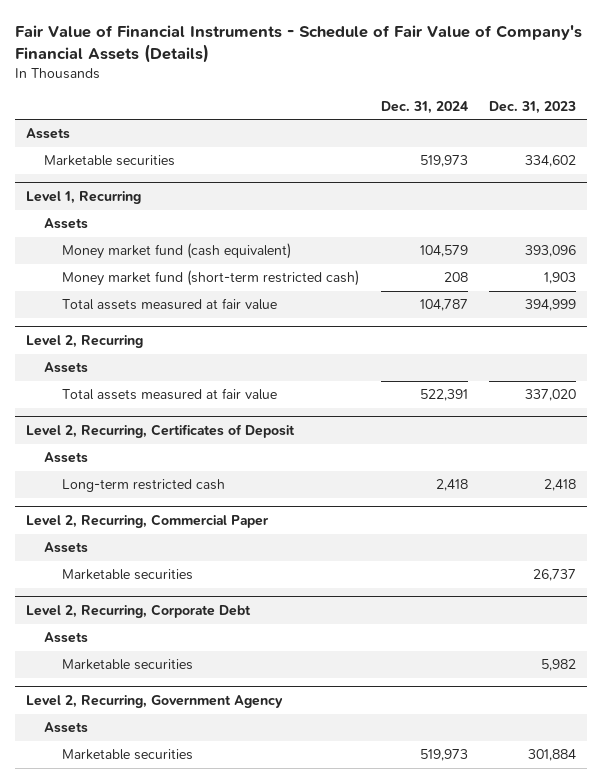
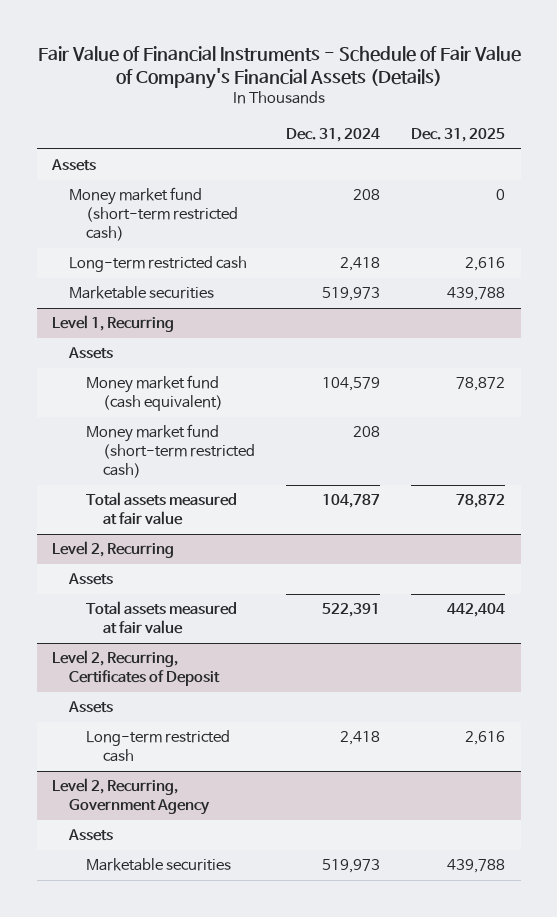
[488,100,576,114] Dec. 31, 2023 -> none
none -> [411,127,506,142] Dec. 31, 2025
none -> [69,187,239,242] Money market fund (short-term restricted cash)
none -> [69,256,248,273] Long-term restricted cash
[25,514,269,529] Level 2, Recurring, Commercial Paper -> none
[44,542,89,554] Assets -> none
[62,569,194,581] Marketable securities -> none
[25,604,251,619] Level 2, Recurring, Corporate Debt -> none
[44,632,89,644] Assets -> none
[62,659,194,671] Marketable securities -> none

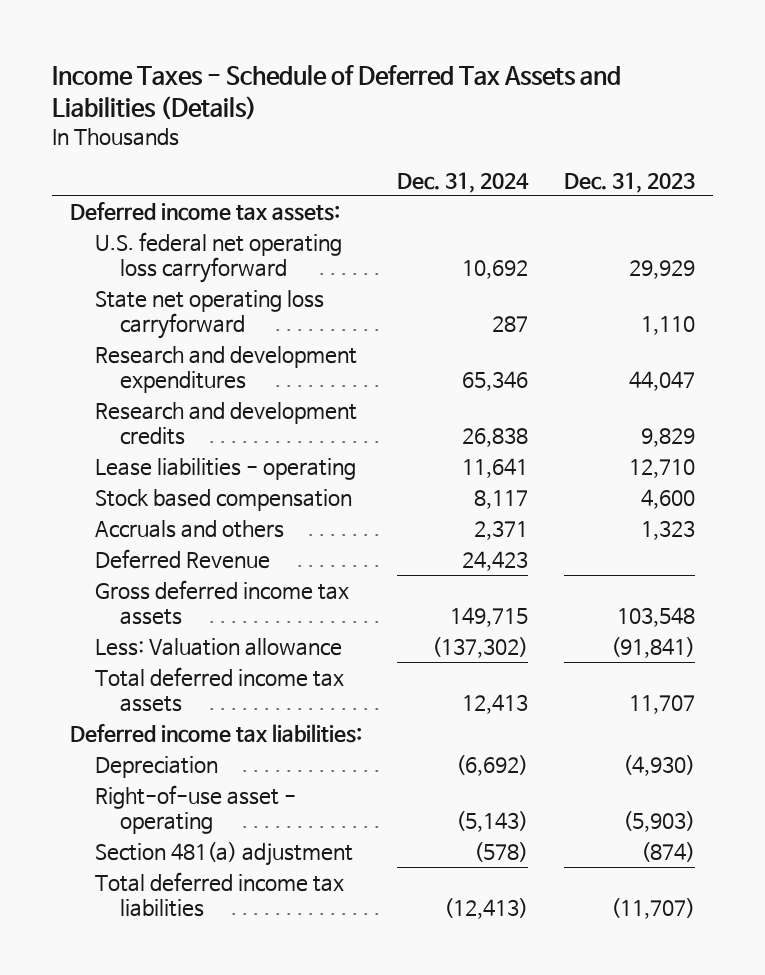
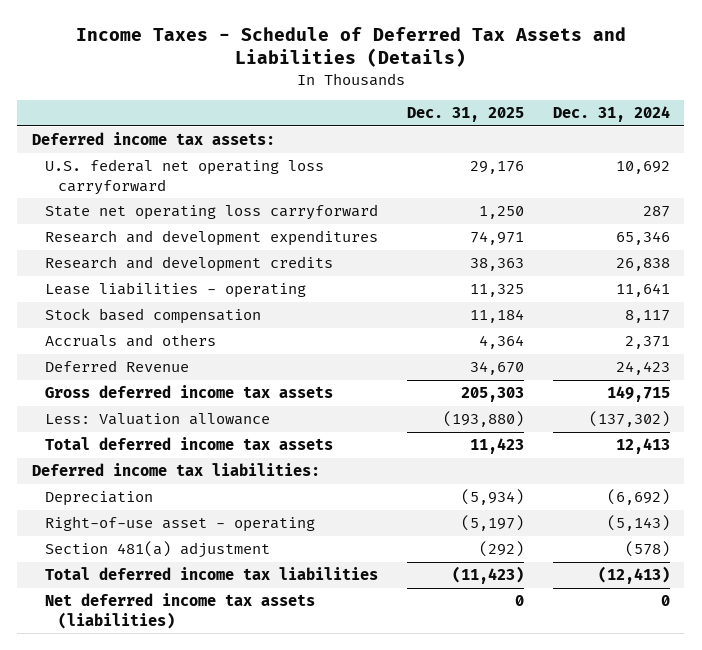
[563,171,695,193] Dec. 31, 2023 -> none
none -> [406,106,524,122] Dec. 31, 2025
none -> [44,593,315,629] Net deferred income tax assets (liabilities)

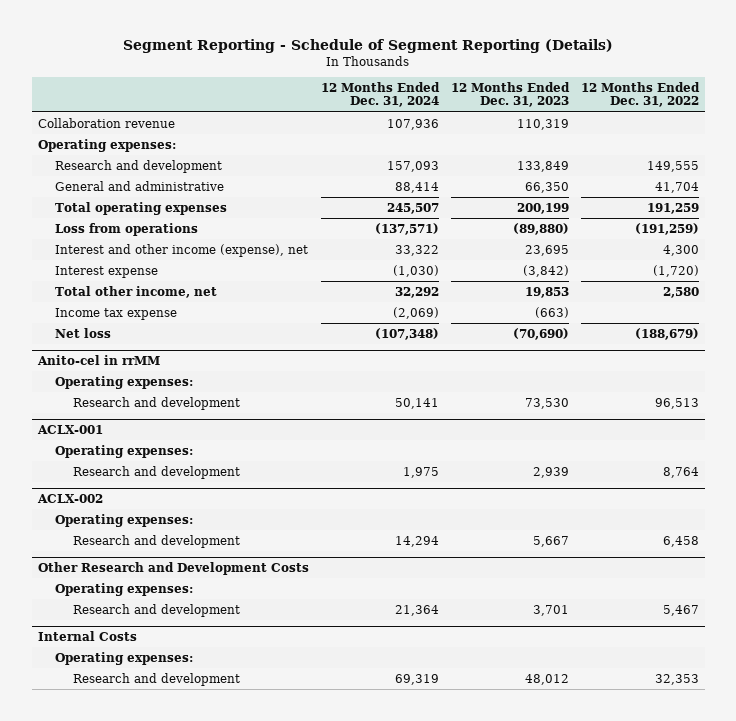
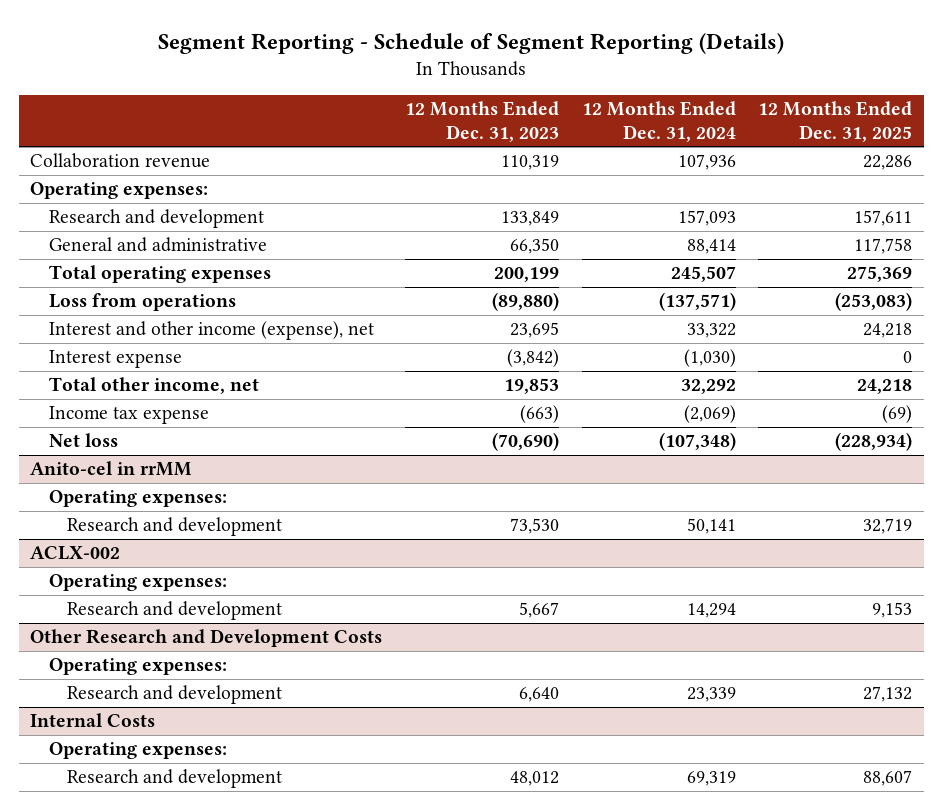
[580,81,700,108] 12 Months Ended Dec. 31, 2022 -> none
none -> [758,101,913,142] 12 Months Ended Dec. 31, 2025
[36,425,103,435] ACLX-001 -> none
[55,444,194,458] Operating expenses: -> none
[73,465,241,479] Research and development -> none
[394,604,439,616] 21,364 -> [686,687,736,703] 23,339
[532,604,569,616] 3,701 -> [518,687,559,703] 6,640

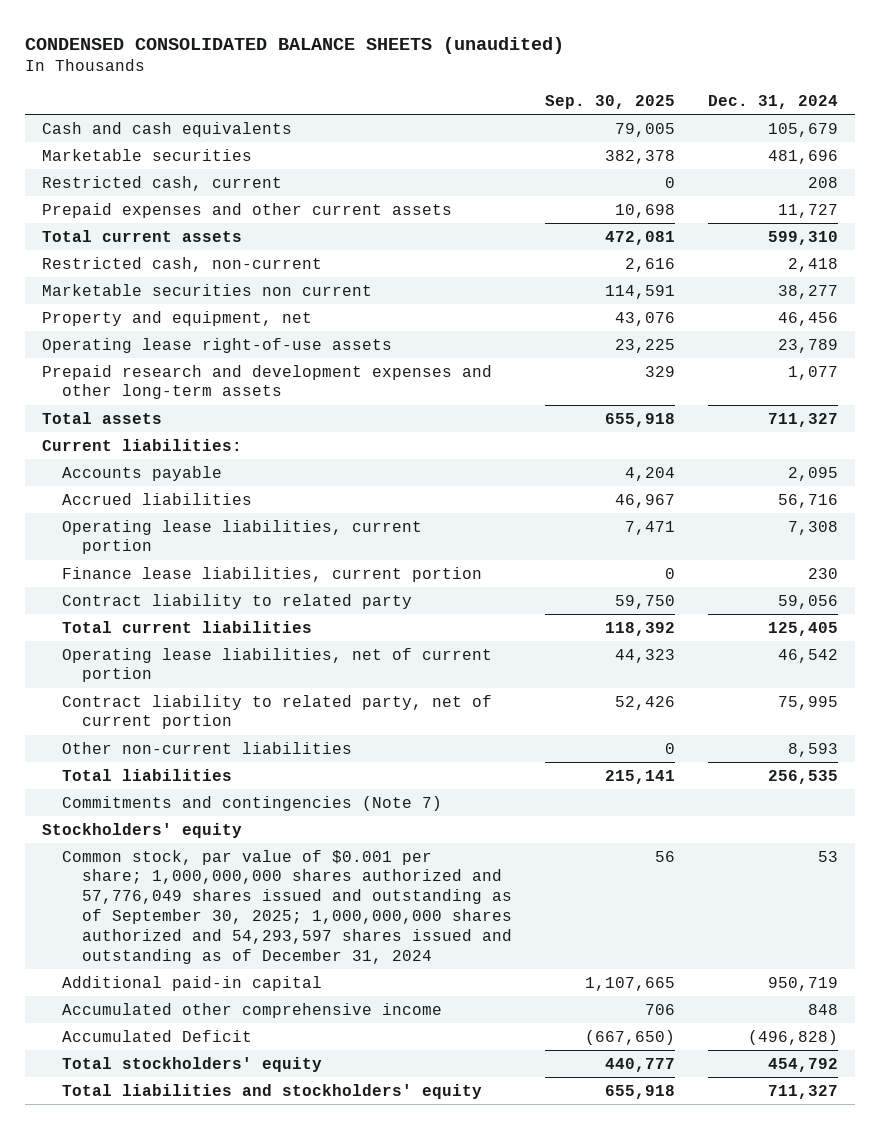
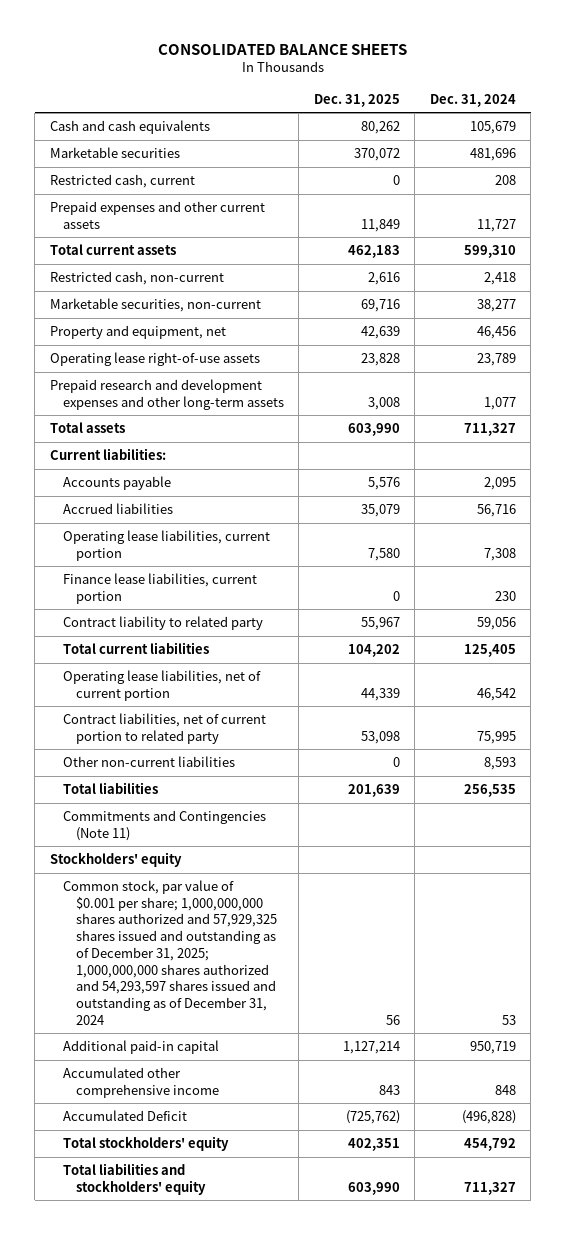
[24,36,564,54] CONDENSED CONSOLIDATED BALANCE SHEETS (unaudited) -> [157,43,407,55] CONSOLIDATED BALANCE SHEETS
[545,95,676,110] Sep. 30, 2025 -> none
none -> [313,93,400,107] Dec. 31, 2025
[41,283,372,296] Marketable securities non current -> [49,298,261,313] Marketable securities, non-current
[61,694,492,730] Contract liability to related party, net of current portion -> [63,713,267,744] Contract liabilities, net of current portion to related party
[61,795,442,811] Commitments and contingencies (Note 7) -> [63,810,267,841] Commitments and Contingencies (Note 11)
[61,849,512,964] Common stock, par value of $0.001 per share; 1,000,000,000 shares authorized and 57,776,049 shares issued and outstanding as of September 30, 2025; 1,000,000,000 shares authorized and 54,293,597 shares issued and outstanding as of December 31, 2024 -> [63,880,278,1025] Common stock, par value of $0.001 per share; 1,000,000,000 shares authorized and 57,929,325 shares issued and outstanding as of December 31, 2025; 1,000,000,000 shares authorized and 54,293,597 shares issued and outstanding as of December 31, 2024

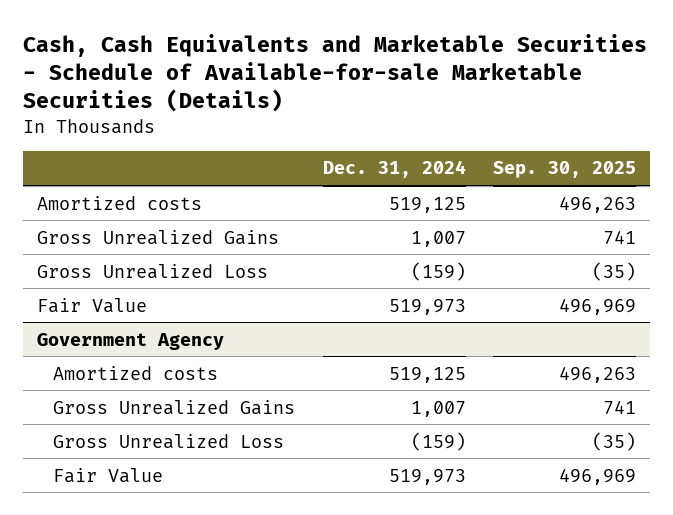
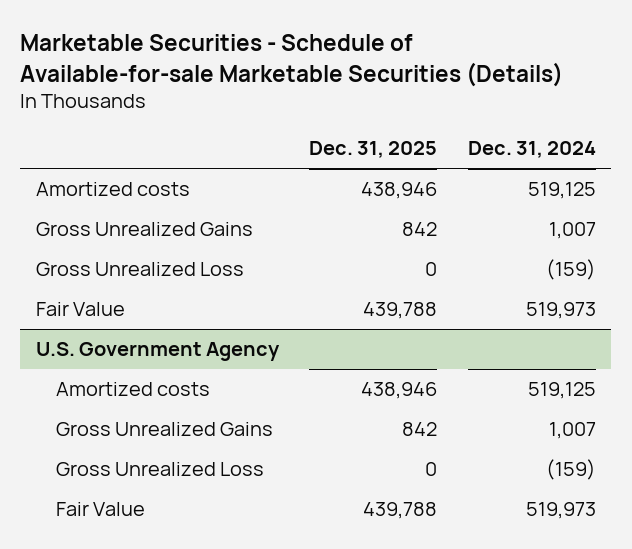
[23,33,648,113] Cash, Cash Equivalents and Marketable Securities - Schedule of Available-for-sale Marketable Securities (Details) -> [20,33,564,87] Marketable Securities - Schedule of Available-for-sale Marketable Securities (Details)
[493,161,637,179] Sep. 30, 2025 -> none
none -> [309,141,438,159] Dec. 31, 2025
[36,332,224,350] Government Agency -> [35,342,280,362] U.S. Government Agency

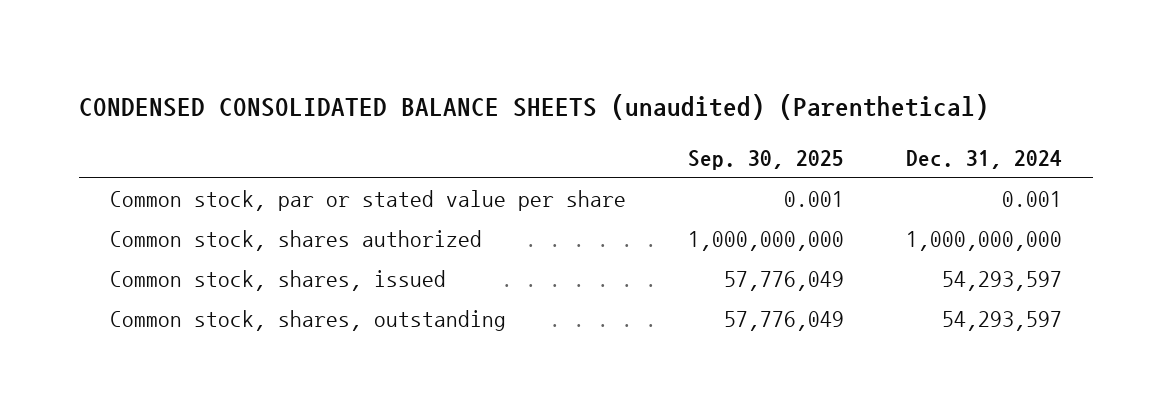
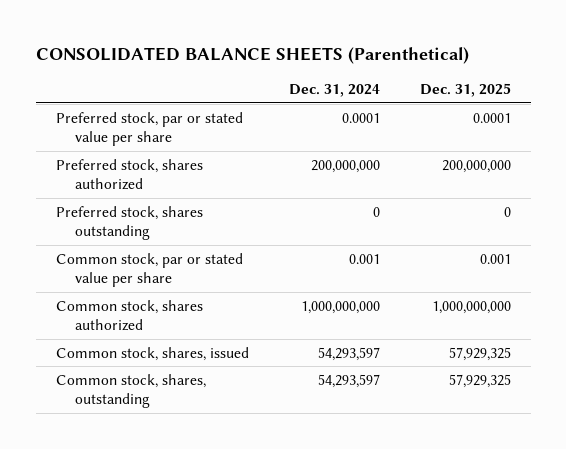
[78,93,989,120] CONDENSED CONSOLIDATED BALANCE SHEETS (unaudited) (Parenthetical) -> [35,47,469,65] CONSOLIDATED BALANCE SHEETS (Parenthetical)
[687,150,844,171] Sep. 30, 2025 -> none
none -> [419,83,511,98] Dec. 31, 2025
none -> [55,111,243,147] Preferred stock, par or stated value per share
none -> [55,158,203,191] Preferred stock, shares authorized
none -> [55,205,203,241] Preferred stock, shares outstanding

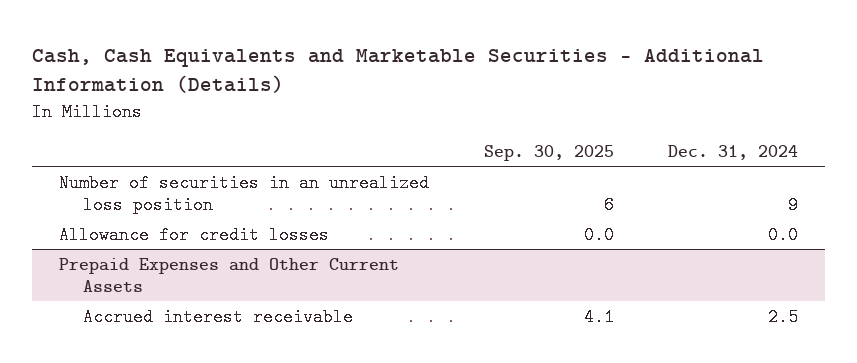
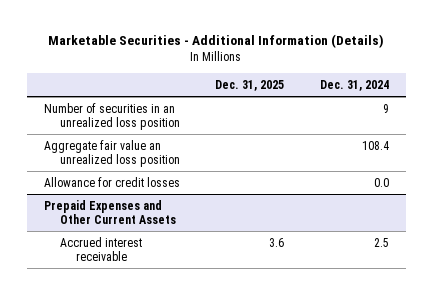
[31,48,764,94] Cash, Cash Equivalents and Marketable Securities - Additional Information (Details) -> [48,34,385,49] Marketable Securities - Additional Information (Details)
[483,145,614,162] Sep. 30, 2025 -> none
none -> [215,79,285,91] Dec. 31, 2025
none -> [44,139,180,167] Aggregate fair value an unrealized loss position

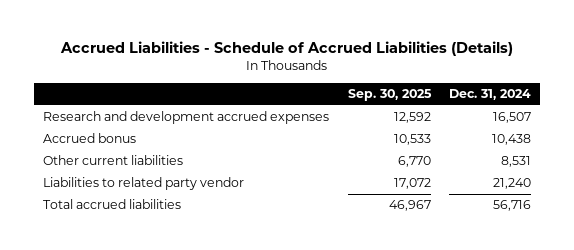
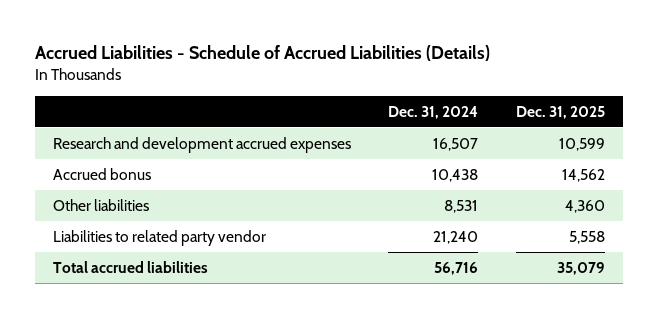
[347,89,432,102] Sep. 30, 2025 -> none
none -> [515,105,605,119] Dec. 31, 2025
[43,155,184,166] Other current liabilities -> [53,198,150,211] Other liabilities

